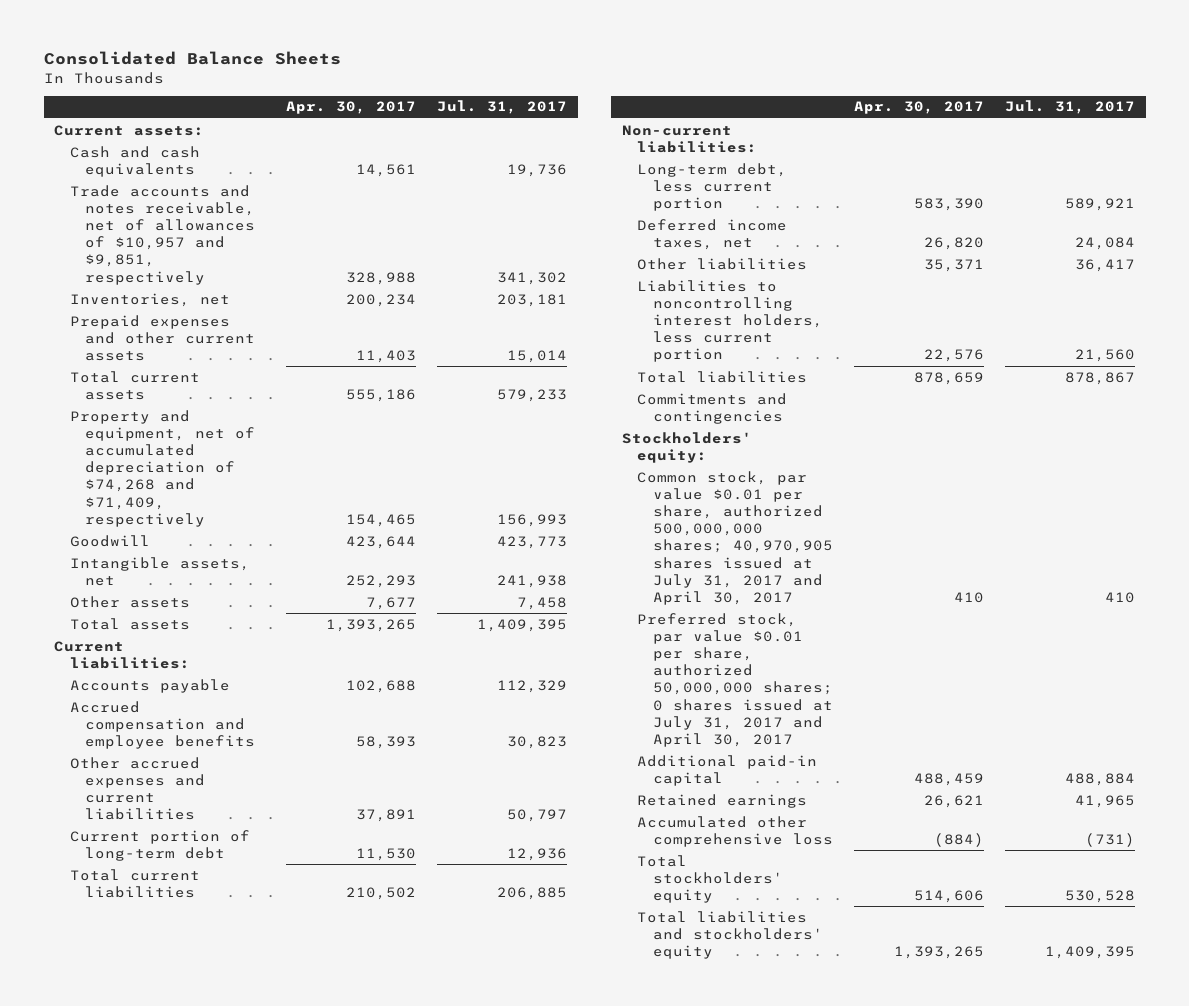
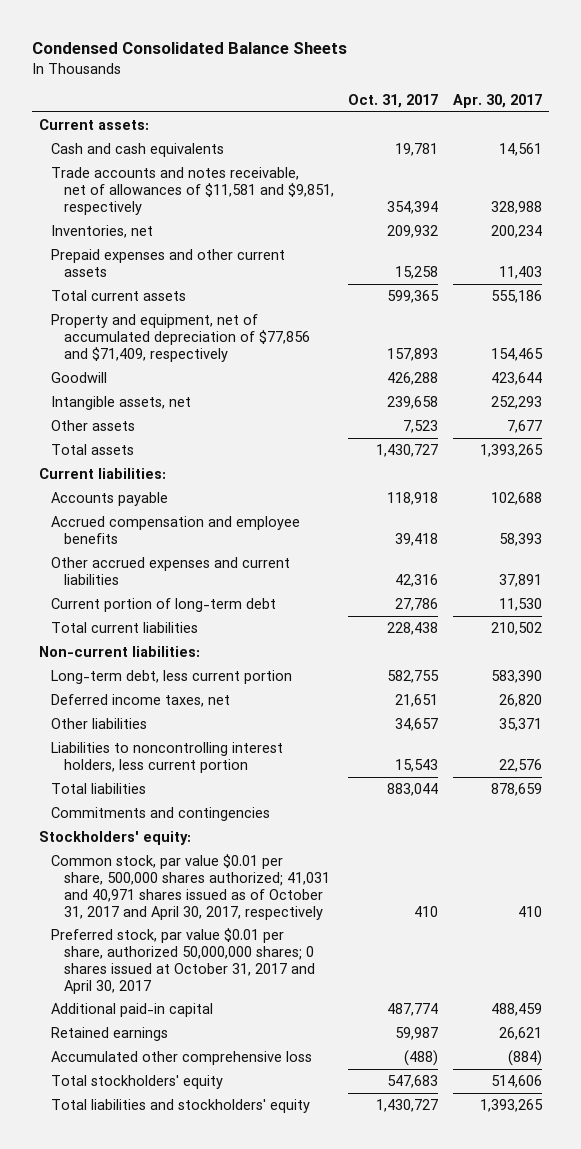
[43,51,341,66] Consolidated Balance Sheets -> [31,42,347,55] Condensed Consolidated Balance Sheets
[437,100,568,115] Jul. 31, 2017 -> none
none -> [348,93,439,108] Oct. 31, 2017
[69,184,256,285] Trade accounts and notes receivable, net of allowances of $10,957 and $9,851, respectively -> [51,167,334,215] Trade accounts and notes receivable, net of allowances of $11,581 and $9,851, respectively
[69,409,256,527] Property and equipment, net of accumulated depreciation of $74,268 and $71,409, respectively -> [51,314,310,362] Property and equipment, net of accumulated depreciation of $77,856 and $71,409, respectively
[637,470,833,606] Common stock, par value $0.01 per share, authorized 500,000,000 shares; 40,970,905 shares issued at July 31, 2017 and April 30, 2017 -> [51,854,330,920] Common stock, par value $0.01 per share, 500,000 shares authorized; 41,031 and 40,971 shares issued as of October 31, 2017 and April 30, 2017, respectively
[637,612,833,748] Preferred stock, par value $0.01 per share, authorized 50,000,000 shares; 0 shares issued at July 31, 2017 and April 30, 2017 -> [51,928,315,994] Preferred stock, par value $0.01 per share, authorized 50,000,000 shares; 0 shares issued at October 31, 2017 and April 30, 2017

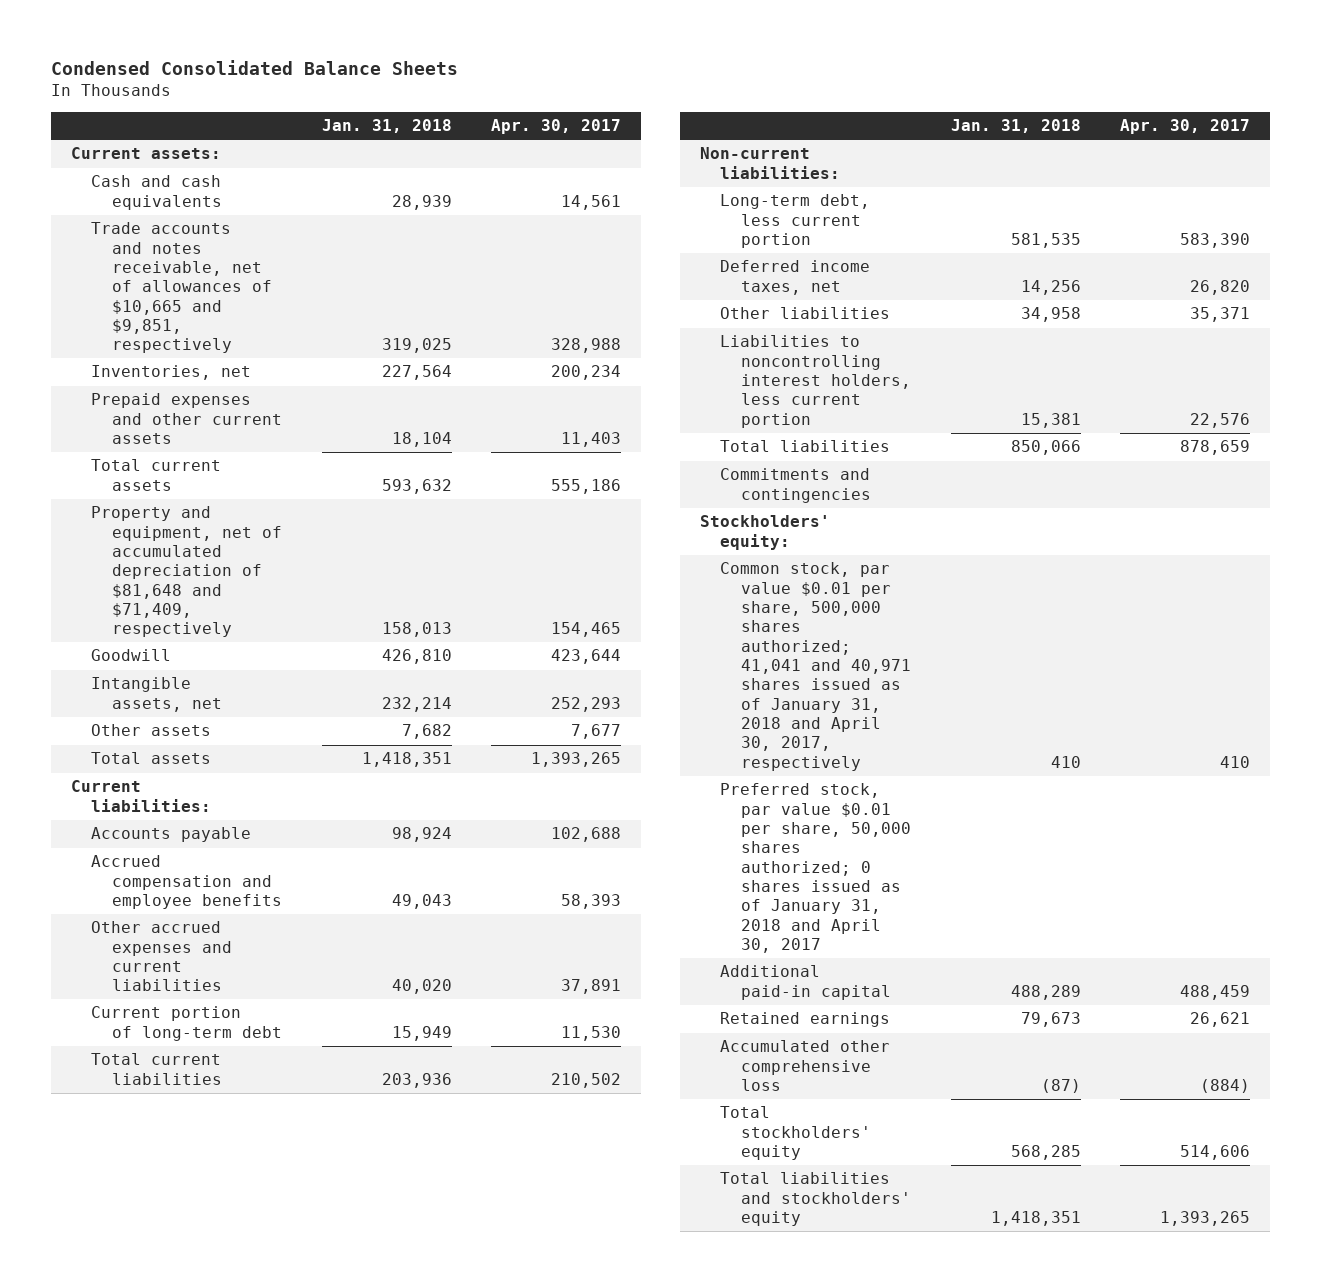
[348,93,439,108] Oct. 31, 2017 -> none
none -> [321,119,452,134] Jan. 31, 2018
[51,167,334,215] Trade accounts and notes receivable, net of allowances of $11,581 and $9,851, respectively -> [91,222,273,354] Trade accounts and notes receivable, net of allowances of $10,665 and $9,851, respectively
[51,314,310,362] Property and equipment, net of accumulated depreciation of $77,856 and $71,409, respectively -> [91,506,283,638] Property and equipment, net of accumulated depreciation of $81,648 and $71,409, respectively
[51,854,330,920] Common stock, par value $0.01 per share, 500,000 shares authorized; 41,031 and 40,971 shares issued as of October 31, 2017 and April 30, 2017, respectively -> [720,562,911,771] Common stock, par value $0.01 per share, 500,000 shares authorized; 41,041 and 40,971 shares issued as of January 31, 2018 and April 30, 2017, respectively
[51,928,315,994] Preferred stock, par value $0.01 per share, authorized 50,000,000 shares; 0 shares issued at October 31, 2017 and April 30, 2017 -> [720,783,911,953] Preferred stock, par value $0.01 per share, 50,000 shares authorized; 0 shares issued as of January 31, 2018 and April 30, 2017

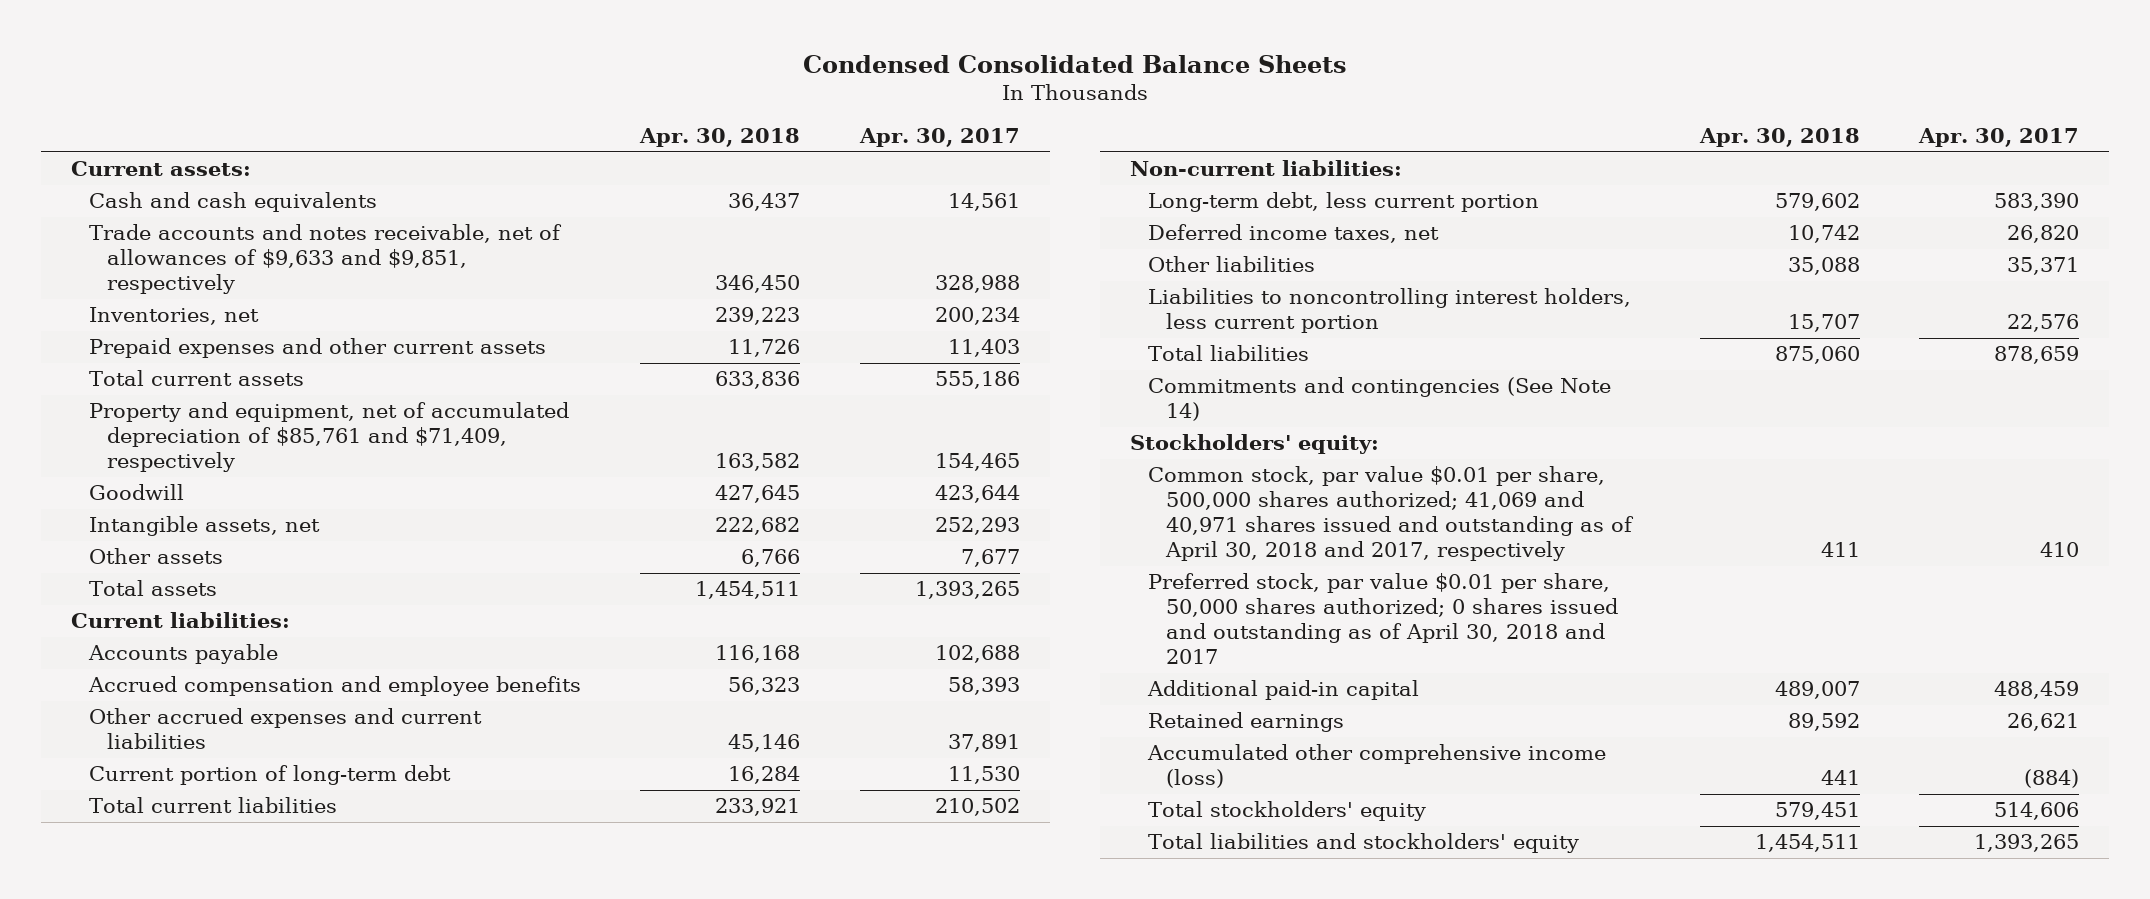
[321,119,452,134] Jan. 31, 2018 -> none
none -> [639,128,801,148] Apr. 30, 2018
[91,222,273,354] Trade accounts and notes receivable, net of allowances of $10,665 and $9,851, respectively -> [88,224,562,295] Trade accounts and notes receivable, net of allowances of $9,633 and $9,851, respectively
[91,506,283,638] Property and equipment, net of accumulated depreciation of $81,648 and $71,409, respectively -> [88,402,569,473] Property and equipment, net of accumulated depreciation of $85,761 and $71,409, respectively
[720,468,871,503] Commitments and contingencies -> [1148,377,1612,422] Commitments and contingencies (See Note 14)
[720,562,911,771] Common stock, par value $0.01 per share, 500,000 shares authorized; 41,041 and 40,971 shares issued as of January 31, 2018 and April 30, 2017, respectively -> [1148,466,1635,562] Common stock, par value $0.01 per share, 500,000 shares authorized; 41,069 and 40,971 shares issued and outstanding as of April 30, 2018 and 2017, respectively
[720,783,911,953] Preferred stock, par value $0.01 per share, 50,000 shares authorized; 0 shares issued as of January 31, 2018 and April 30, 2017 -> [1148,573,1619,665] Preferred stock, par value $0.01 per share, 50,000 shares authorized; 0 shares issued and outstanding as of April 30, 2018 and 2017
[720,1040,891,1092] Accumulated other comprehensive loss -> [1147,744,1607,789] Accumulated other comprehensive income (loss)

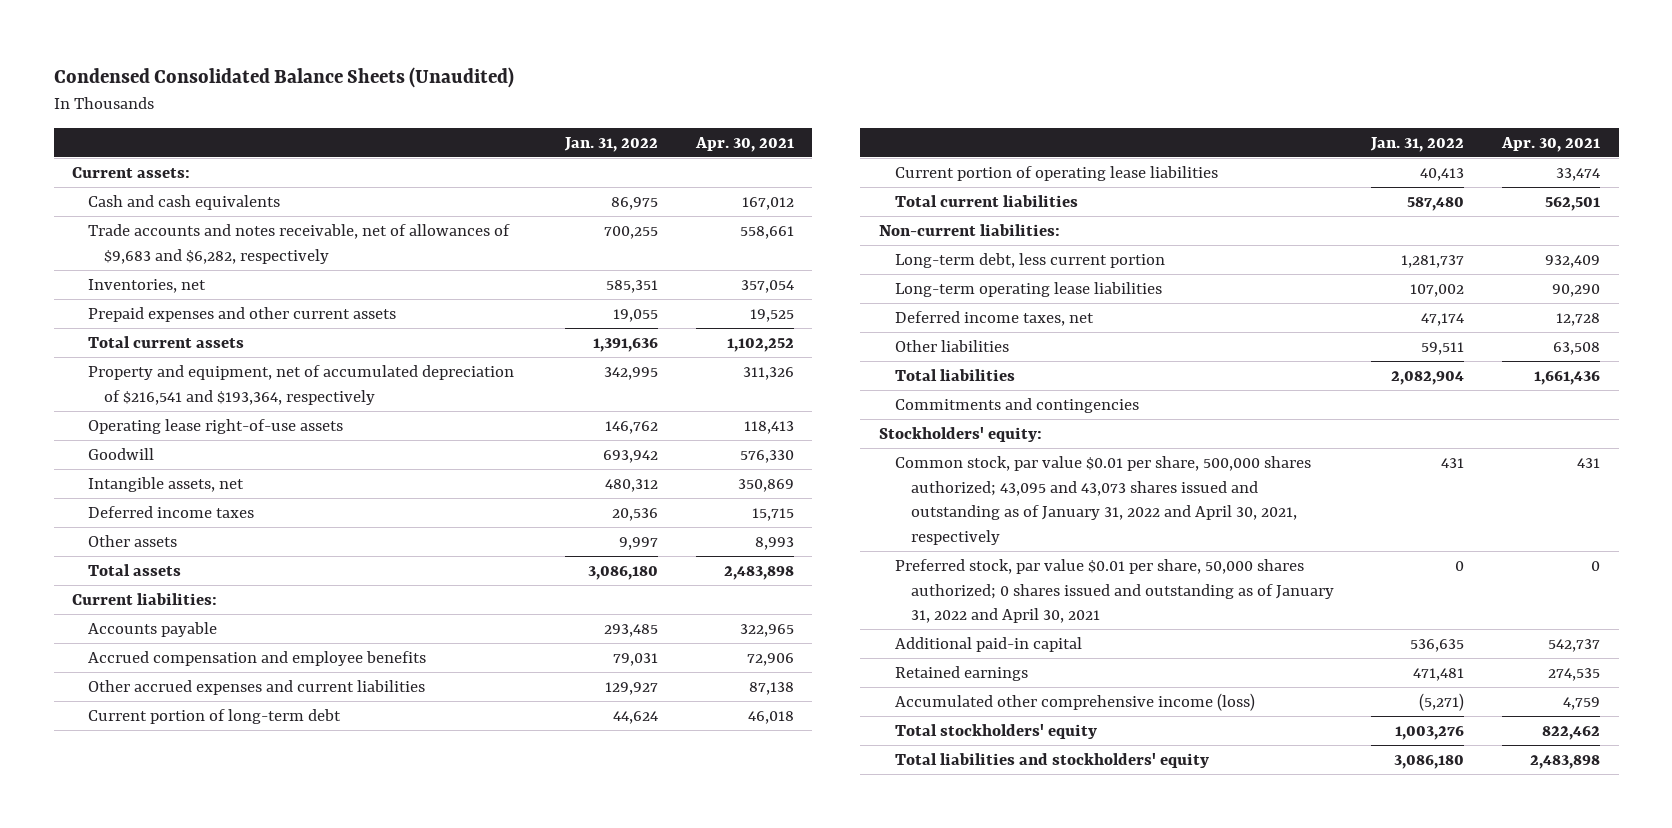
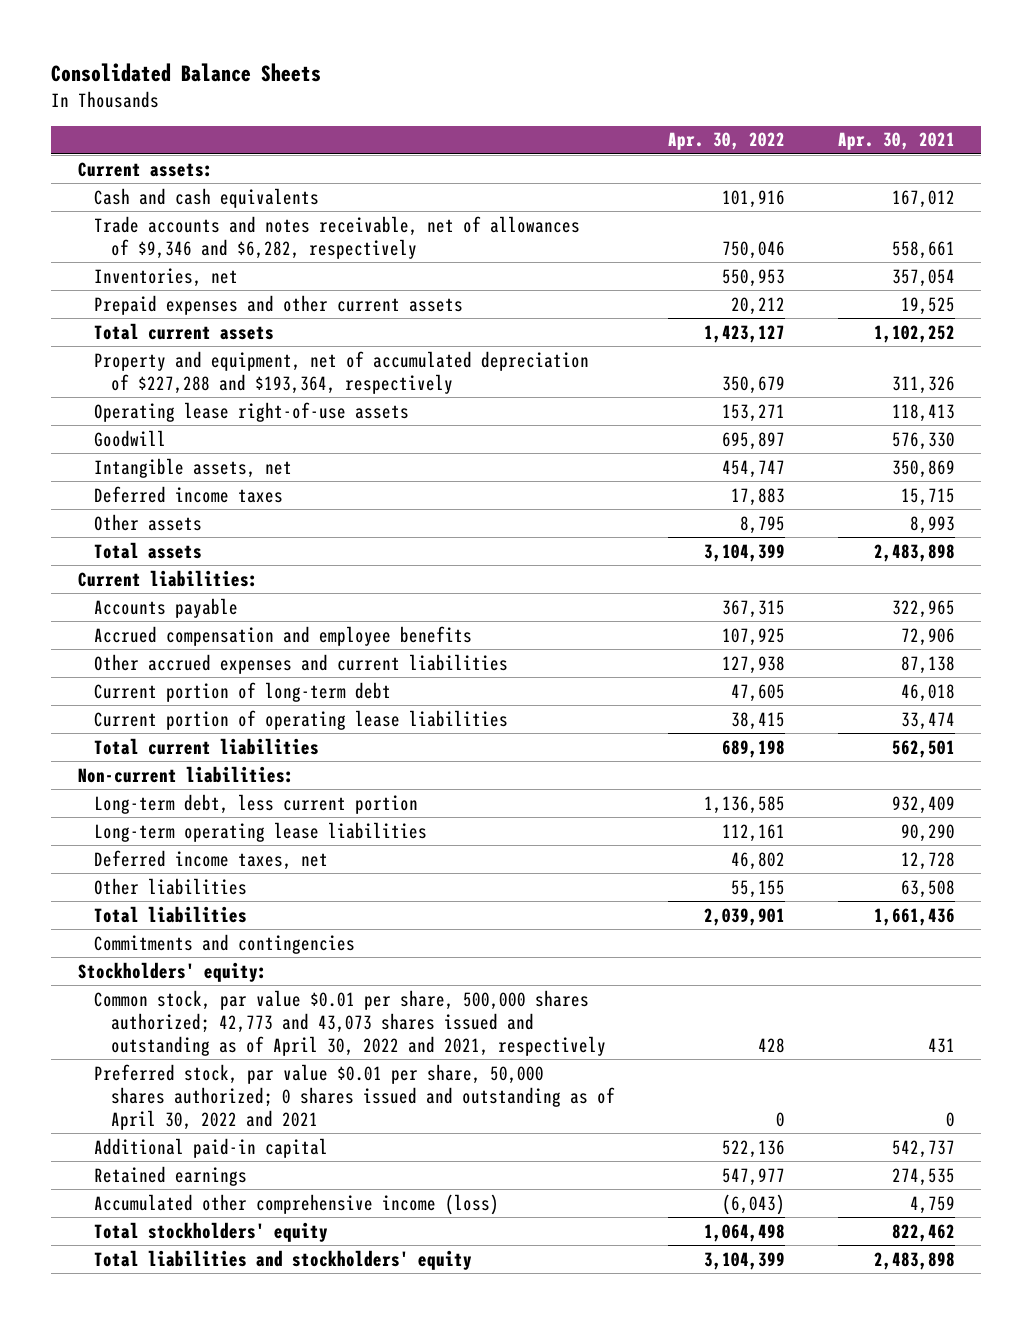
[53,67,514,89] Condensed Consolidated Balance Sheets (Unaudited) -> [51,62,322,82] Consolidated Balance Sheets
[563,136,658,152] Jan. 31, 2022 -> none
none -> [667,132,785,151] Apr. 30, 2022
[88,224,511,264] Trade accounts and notes receivable, net of allowances of $9,683 and $6,282, respectively -> [94,215,581,259] Trade accounts and notes receivable, net of allowances of $9,346 and $6,282, respectively
[88,365,515,405] Property and equipment, net of accumulated depreciation of $216,541 and $193,364, respectively -> [94,350,590,394] Property and equipment, net of accumulated depreciation of $227,288 and $193,364, respectively
[894,456,1311,545] Common stock, par value $0.01 per share, 500,000 shares authorized; 43,095 and 43,073 shares issued and outstanding as of January 31, 2022 and April 30, 2021, respectively -> [94,989,606,1056] Common stock, par value $0.01 per share, 500,000 shares authorized; 42,773 and 43,073 shares issued and outstanding as of April 30, 2022 and 2021, respectively
[894,559,1334,624] Preferred stock, par value $0.01 per share, 50,000 shares authorized; 0 shares issued and outstanding as of January 31, 2022 and April 30, 2021 -> [94,1063,615,1130] Preferred stock, par value $0.01 per share, 50,000 shares authorized; 0 shares issued and outstanding as of April 30, 2022 and 2021

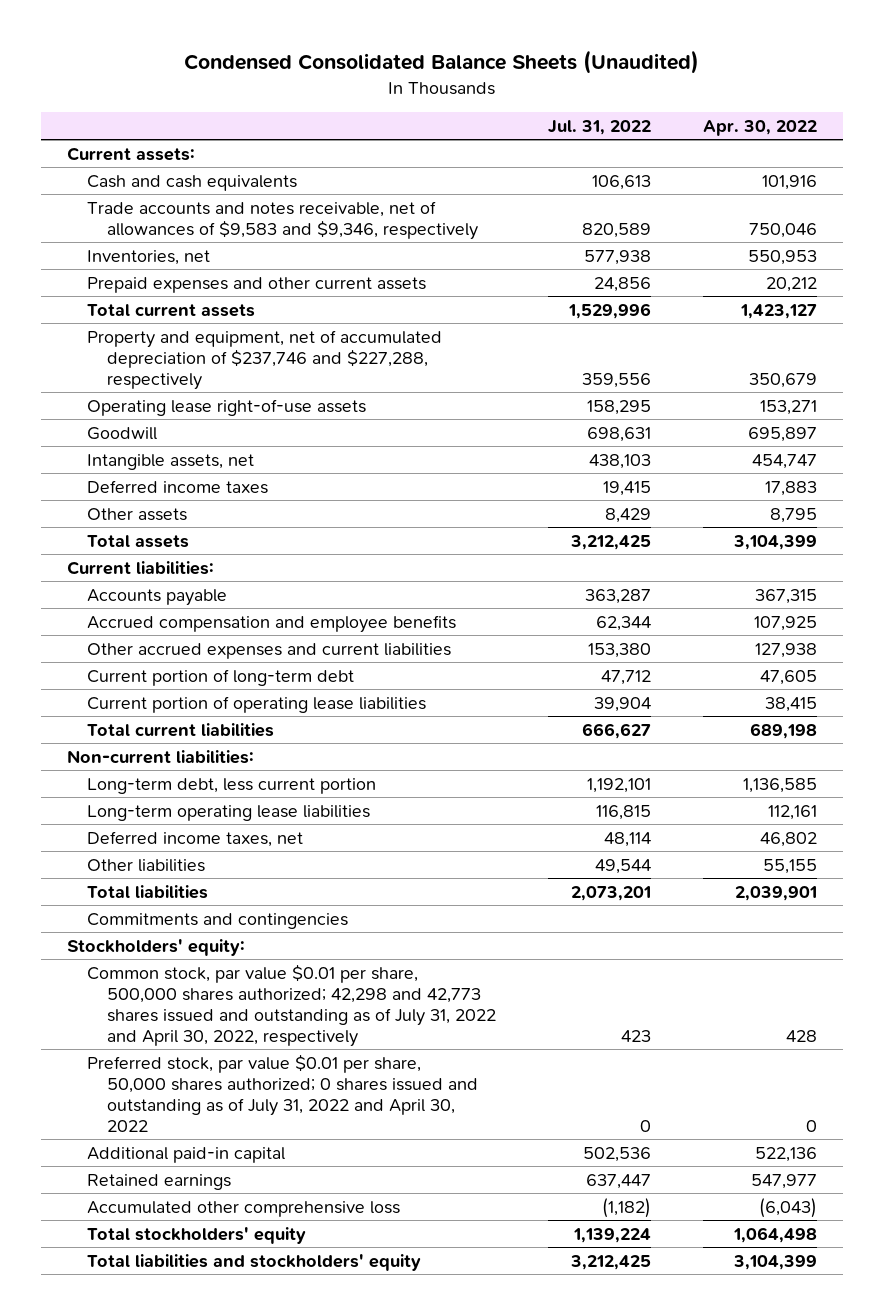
[51,62,322,82] Consolidated Balance Sheets -> [184,50,700,75] Condensed Consolidated Balance Sheets (Unaudited)
[837,132,955,151] Apr. 30, 2021 -> none
none -> [547,119,651,135] Jul. 31, 2022
[94,215,581,259] Trade accounts and notes receivable, net of allowances of $9,346 and $6,282, respectively -> [87,200,478,240] Trade accounts and notes receivable, net of allowances of $9,583 and $9,346, respectively
[94,350,590,394] Property and equipment, net of accumulated depreciation of $227,288 and $193,364, respectively -> [87,329,443,390] Property and equipment, net of accumulated depreciation of $237,746 and $227,288, respectively
[94,989,606,1056] Common stock, par value $0.01 per share, 500,000 shares authorized; 42,773 and 43,073 shares issued and outstanding as of April 30, 2022 and 2021, respectively -> [87,963,496,1047] Common stock, par value $0.01 per share, 500,000 shares authorized; 42,298 and 42,773 shares issued and outstanding as of July 31, 2022 and April 30, 2022, respectively
[94,1063,615,1130] Preferred stock, par value $0.01 per share, 50,000 shares authorized; 0 shares issued and outstanding as of April 30, 2022 and 2021 -> [87,1053,478,1132] Preferred stock, par value $0.01 per share, 50,000 shares authorized; 0 shares issued and outstanding as of July 31, 2022 and April 30, 2022
[94,1193,500,1215] Accumulated other comprehensive income (loss) -> [87,1200,401,1217] Accumulated other comprehensive loss

